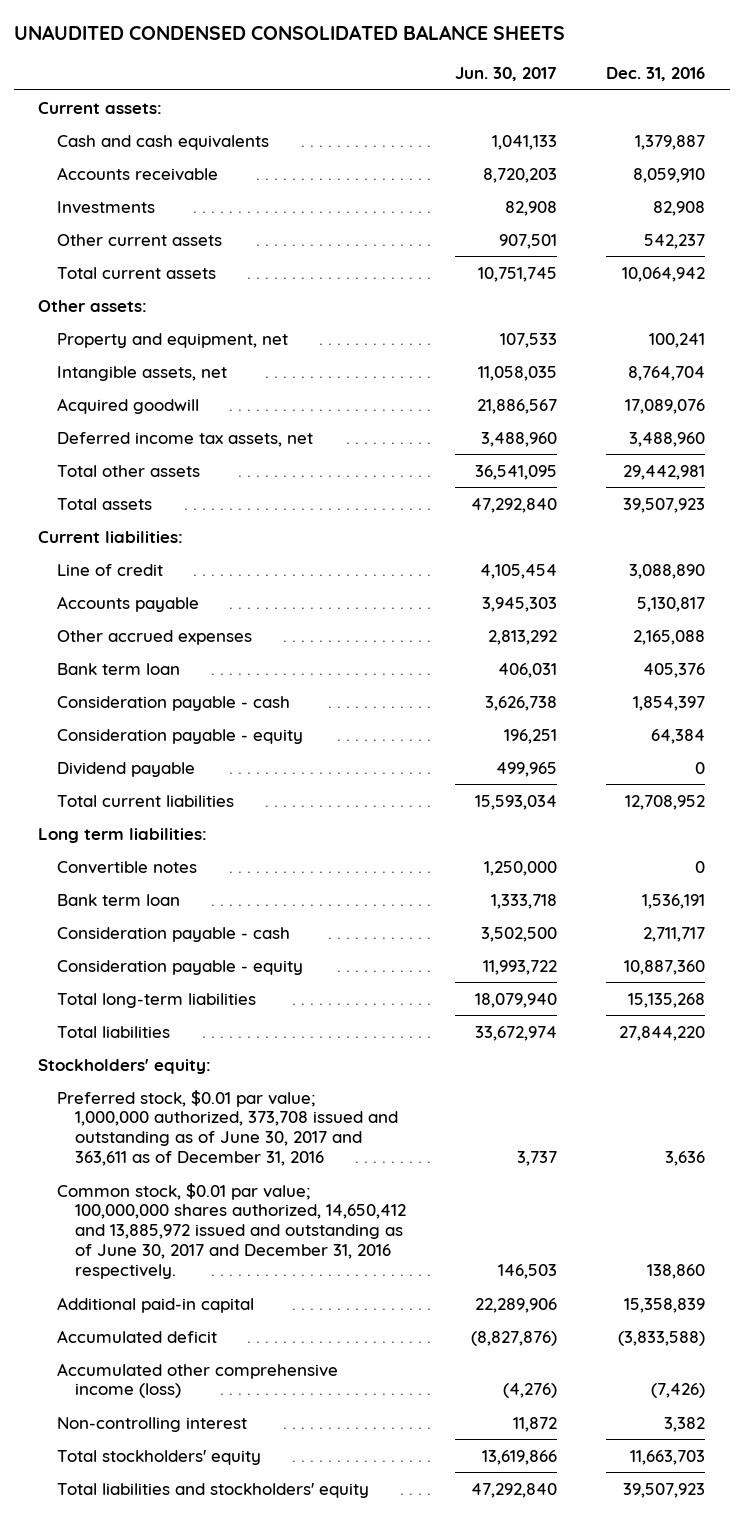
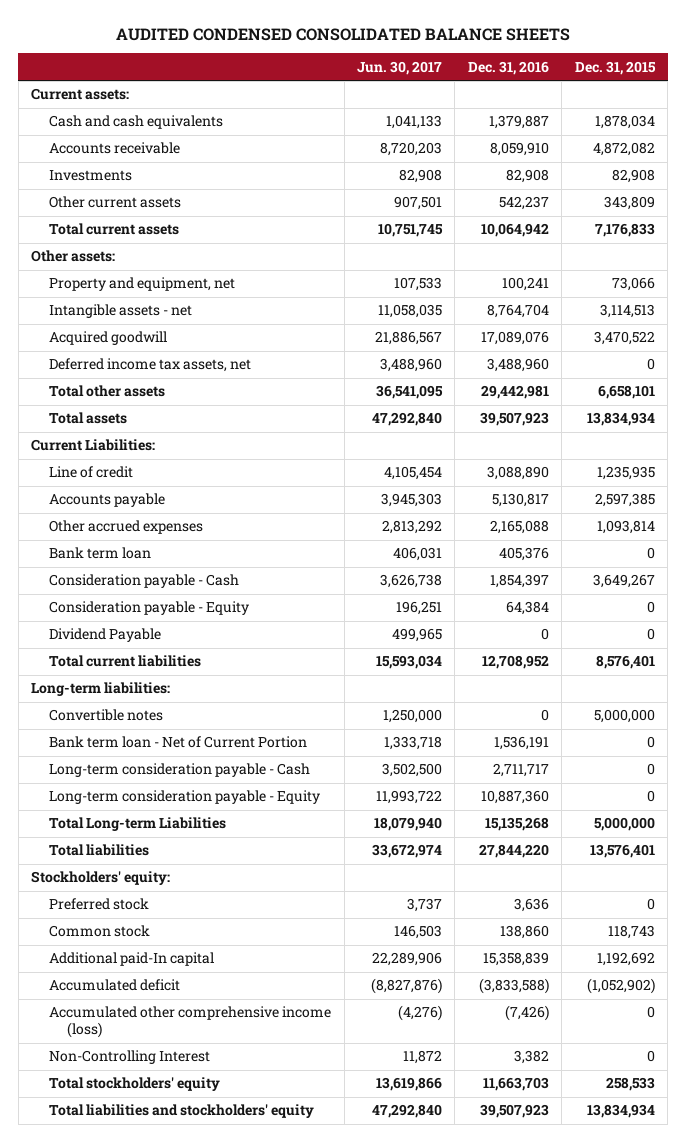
[13,25,565,41] UNAUDITED CONDENSED CONSOLIDATED BALANCE SHEETS -> [115,27,570,41] AUDITED CONDENSED CONSOLIDATED BALANCE SHEETS
none -> [574,60,656,75] Dec. 31, 2015
[56,365,227,381] Intangible assets, net -> [49,304,193,319] Intangible assets - net
[38,530,184,543] Current liabilities: -> [31,439,156,452] Current Liabilities:
[56,695,290,711] Consideration payable - cash -> [49,574,240,589] Consideration payable - Cash
[56,728,303,744] Consideration payable - equity -> [49,601,250,616] Consideration payable - Equity
[56,761,195,777] Dividend payable -> [49,628,162,643] Dividend Payable
[38,827,208,843] Long term liabilities: -> [31,682,171,697] Long-term liabilities:
[56,893,180,906] Bank term loan -> [49,736,308,749] Bank term loan - Net of Current Portion
[56,926,290,942] Consideration payable - cash -> [49,763,311,778] Long-term consideration payable - Cash
[56,959,303,975] Consideration payable - equity -> [49,790,321,805] Long-term consideration payable - Equity
[56,992,256,1008] Total long-term liabilities -> [49,817,227,832] Total Long-term Liabilities
[56,1089,399,1167] Preferred stock, $0.01 par value; 1,000,000 authorized, 373,708 issued and outstanding as of June 30, 2017 and 363,611 as of December 31, 2016 -> [49,898,150,911] Preferred stock
[56,1182,407,1280] Common stock, $0.01 par value; 100,000,000 shares authorized, 14,650,412 and 13,885,972 issued and outstanding as of June 30, 2017 and December 31, 2016 respectively. -> [49,925,151,938] Common stock
[56,1296,254,1313] Additional paid-in capital -> [49,952,215,967] Additional paid-In capital
[56,1416,247,1432] Non-controlling interest -> [49,1050,211,1065] Non-Controlling Interest

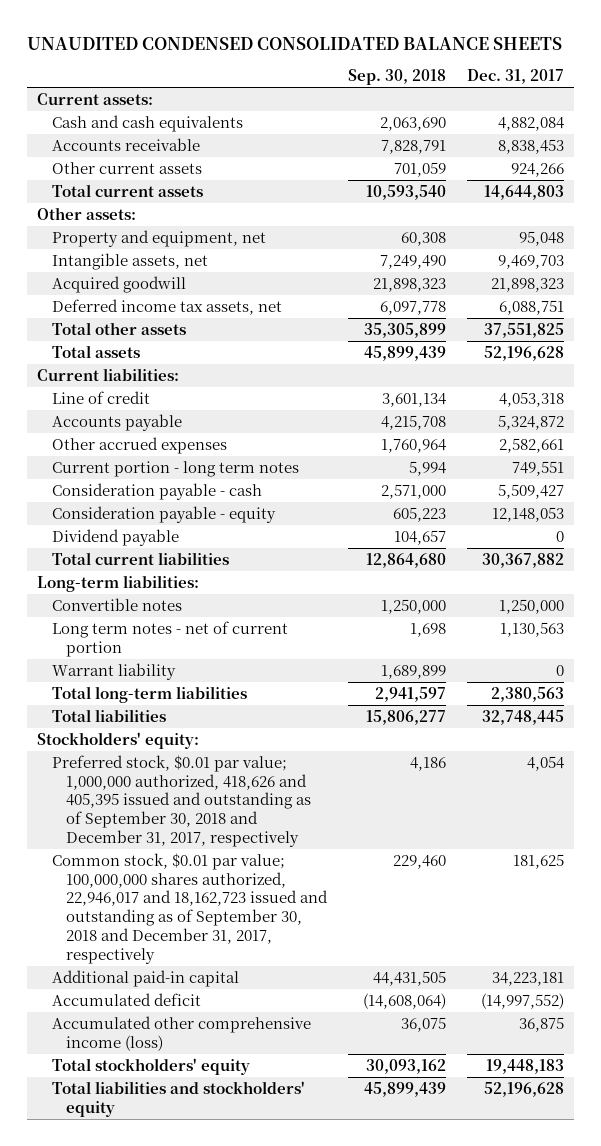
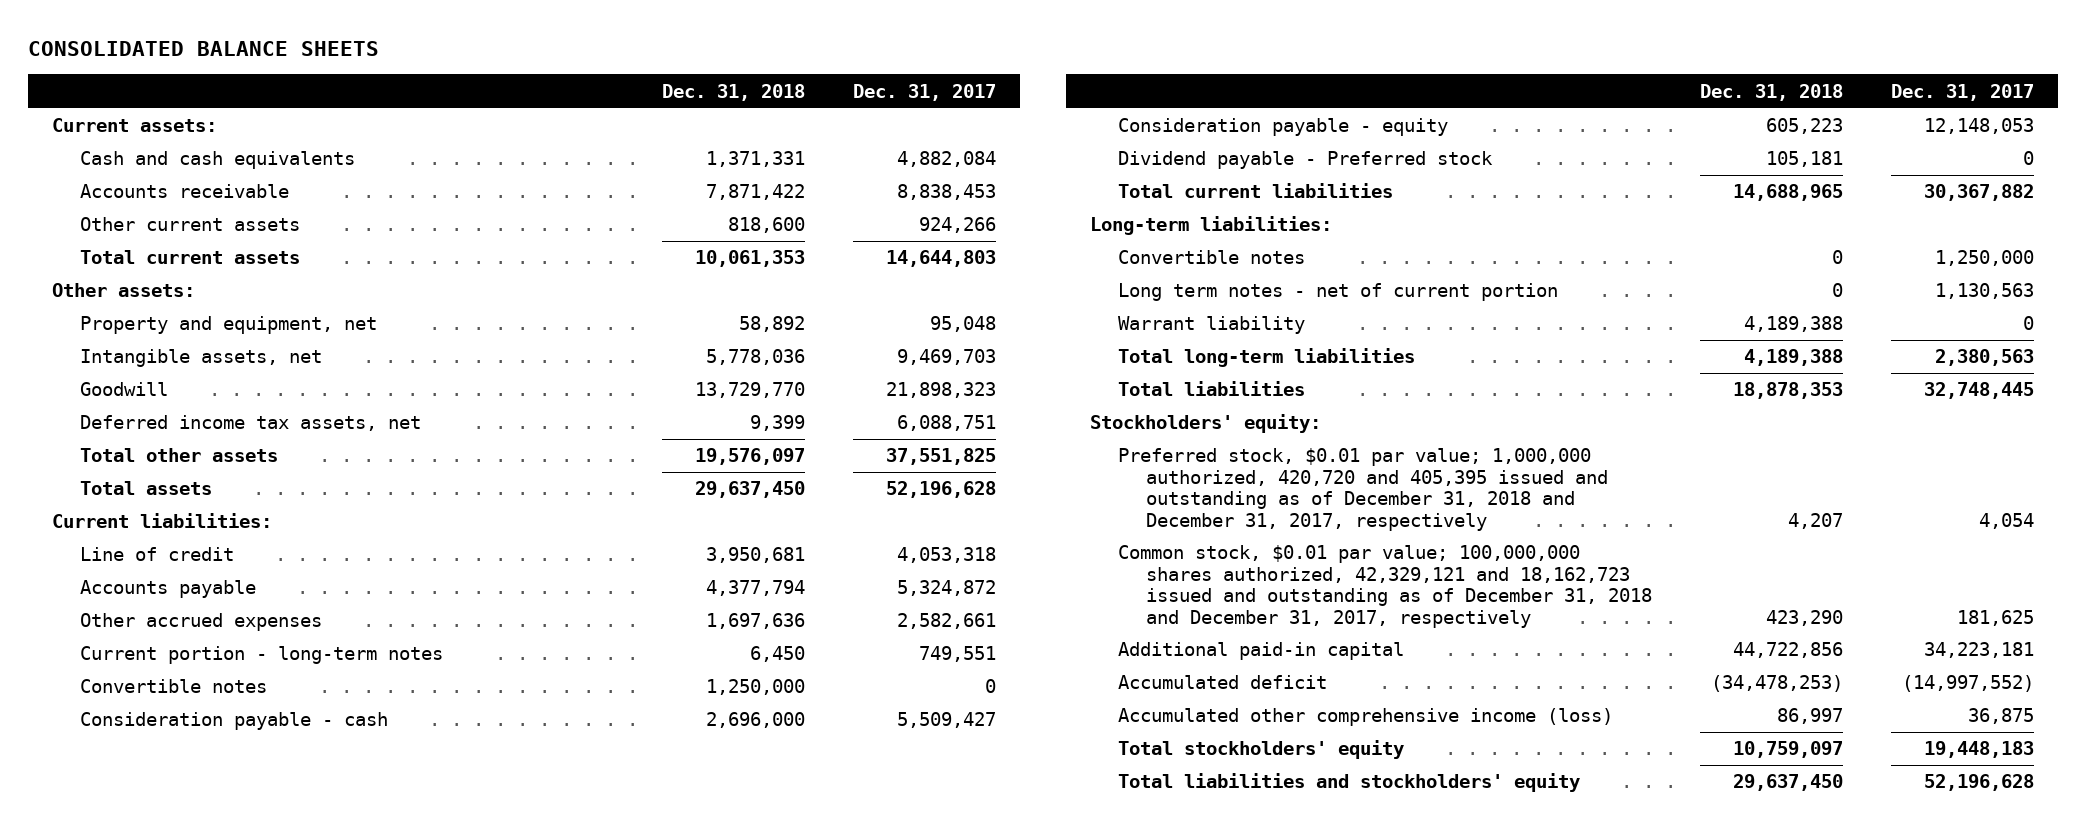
[26,36,562,50] UNAUDITED CONDENSED CONSOLIDATED BALANCE SHEETS -> [27,41,379,57] CONSOLIDATED BALANCE SHEETS
[348,69,447,86] Sep. 30, 2018 -> none
none -> [661,83,805,101] Dec. 31, 2018
[51,275,186,293] Acquired goodwill -> [79,382,168,397] Goodwill
[51,460,299,477] Current portion - long term notes -> [79,646,443,665] Current portion - long-term notes
none -> [79,679,267,694] Convertible notes
[51,528,179,546] Dividend payable -> [1117,151,1493,170] Dividend payable - Preferred stock
[51,754,312,847] Preferred stock, $0.01 par value; 1,000,000 authorized, 418,626 and 405,395 issued and outstanding as of September 30, 2018 and December 31, 2017, respectively -> [1117,448,1608,531] Preferred stock, $0.01 par value; 1,000,000 authorized, 420,720 and 405,395 issued and outstanding as of December 31, 2018 and December 31, 2017, respectively
[51,852,329,964] Common stock, $0.01 par value; 100,000,000 shares authorized, 22,946,017 and 18,162,723 issued and outstanding as of September 30, 2018 and December 31, 2017, respectively -> [1117,545,1652,628] Common stock, $0.01 par value; 100,000,000 shares authorized, 42,329,121 and 18,162,723 issued and outstanding as of December 31, 2018 and December 31, 2017, respectively

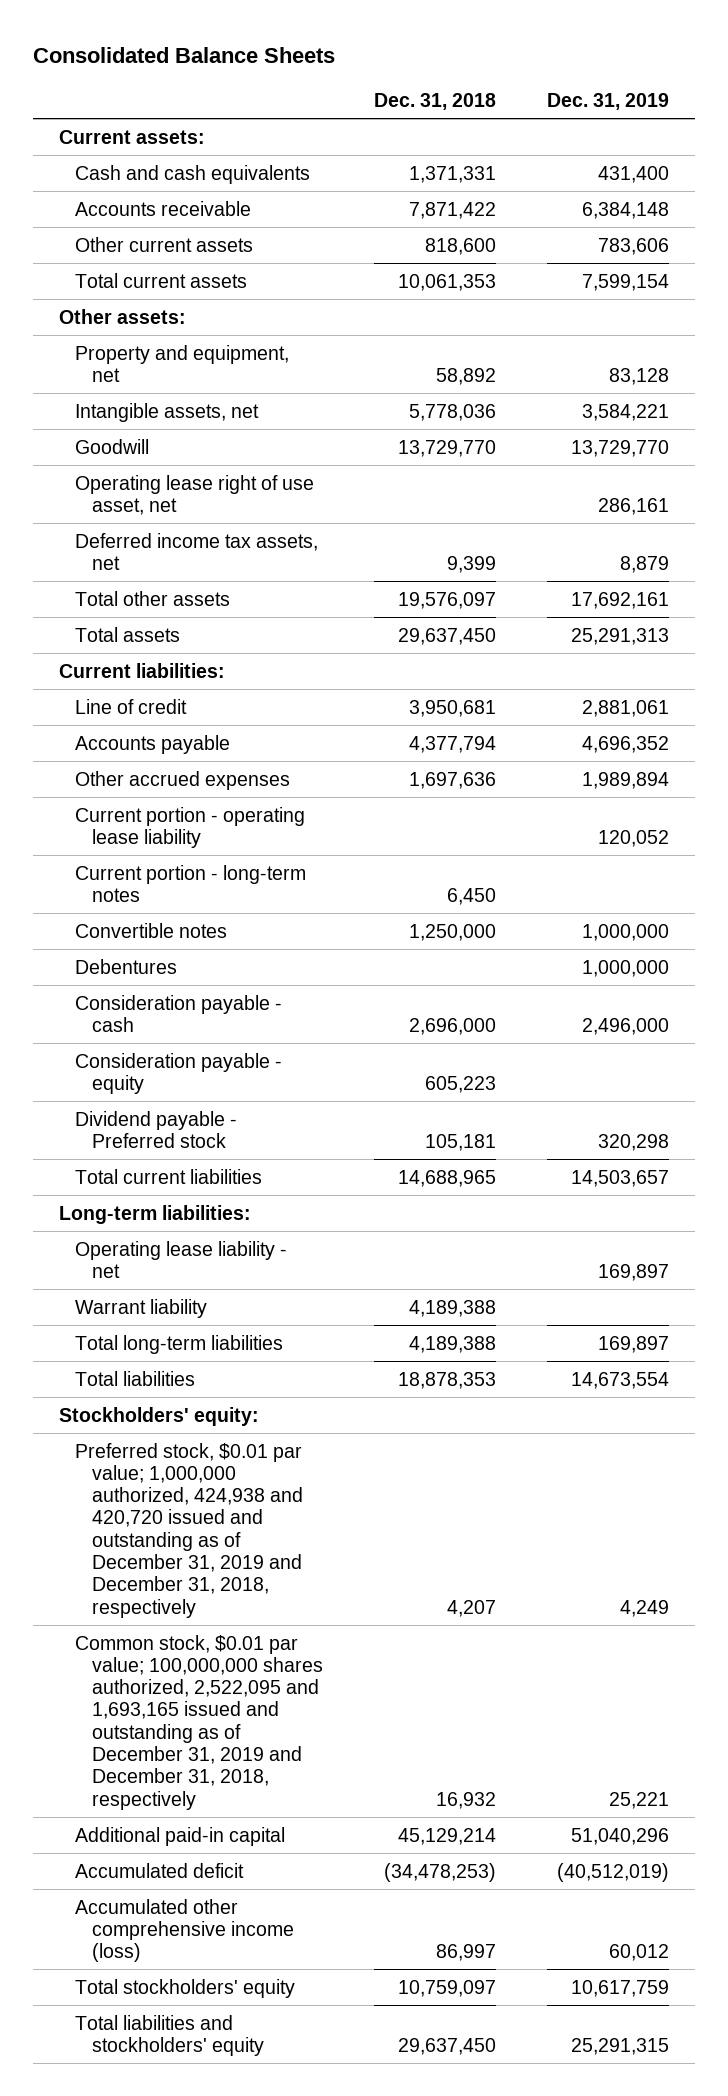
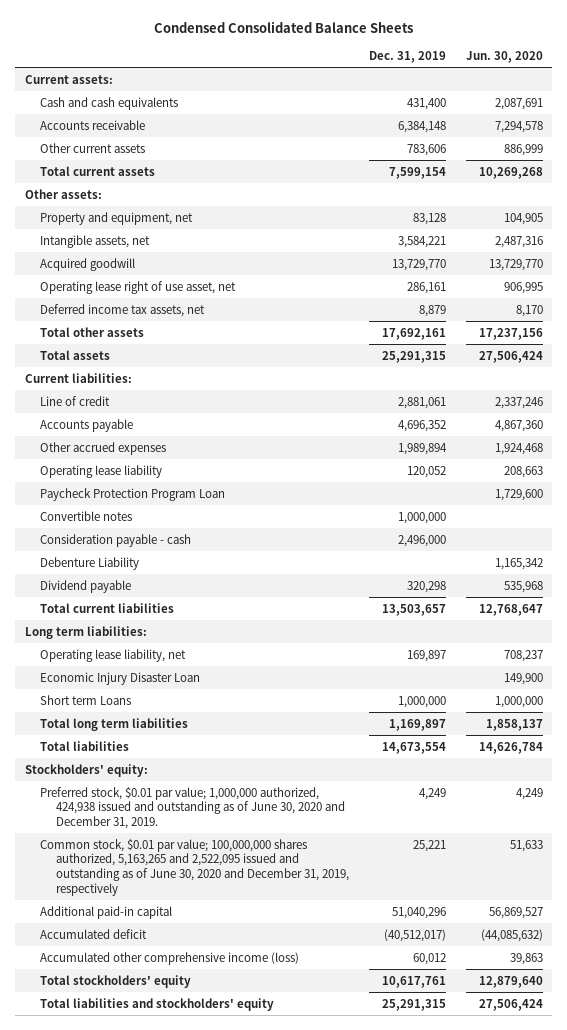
[33,47,336,64] Consolidated Balance Sheets -> [153,20,413,33] Condensed Consolidated Balance Sheets
[373,93,496,111] Dec. 31, 2018 -> none
none -> [465,51,543,64] Jun. 30, 2020
[75,438,150,454] Goodwill -> [40,257,136,271] Acquired goodwill
[571,627,670,645] 25,291,313 -> [381,350,446,363] 25,291,315
[75,864,307,902] Current portion - long-term notes -> none
[75,806,306,848] Current portion - operating lease liability -> [40,464,163,478] Operating lease liability
none -> [40,487,226,501] Paycheck Protection Program Loan
[75,958,178,974] Debentures -> none
[75,1052,283,1094] Consideration payable - equity -> none
[75,1298,208,1318] Warrant liability -> none
none -> [40,556,140,570] Debenture Liability
[75,1110,238,1148] Dividend payable - Preferred stock -> [40,579,132,593] Dividend payable
[571,1169,670,1187] 14,503,657 -> [381,603,446,616] 13,503,657
[58,1204,251,1224] Long-term liabilities: -> [24,625,147,639] Long term liabilities:
[75,1240,288,1278] Operating lease liability - net -> [40,648,187,662] Operating lease liability, net
none -> [40,671,201,685] Economic Injury Disaster Loan
none -> [40,694,132,705] Short term Loans
[75,1334,284,1354] Total long-term liabilities -> [40,717,189,731] Total long term liabilities
[598,1335,670,1353] 169,897 -> [388,718,446,731] 1,169,897
[75,1442,303,1618] Preferred stock, $0.01 par value; 1,000,000 authorized, 424,938 and 420,720 issued and outstanding as of December 31, 2019 and December 31, 2018, respectively -> [40,786,345,829] Preferred stock, $0.01 par value; 1,000,000 authorized, 424,938 issued and outstanding as of June 30, 2020 and December 31, 2019.
[75,1634,323,1810] Common stock, $0.01 par value; 100,000,000 shares authorized, 2,522,095 and 1,693,165 issued and outstanding as of December 31, 2019 and December 31, 2018, respectively -> [40,838,349,896] Common stock, $0.01 par value; 100,000,000 shares authorized, 5,163,265 and 2,522,095 issued and outstanding as of June 30, 2020 and December 31, 2019, respectively
[557,1862,670,1882] (40,512,019) -> [383,928,446,942] (40,512,017)
[571,1979,670,1997] 10,617,759 -> [381,975,446,988] 10,617,761

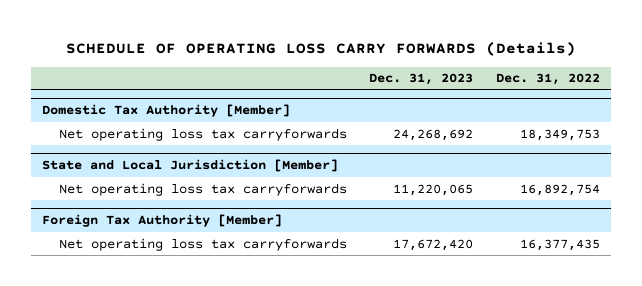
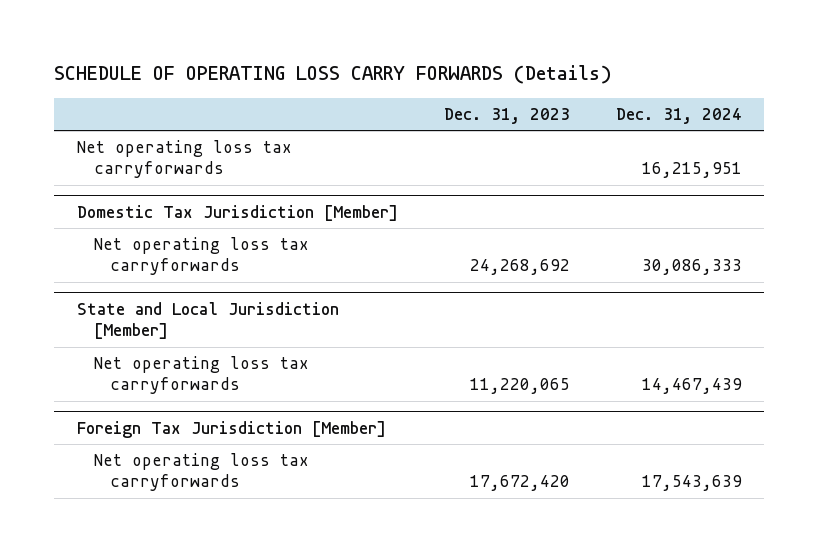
[496,73,601,86] Dec. 31, 2022 -> none
none -> [615,108,742,125] Dec. 31, 2024
none -> [76,140,292,179] Net operating loss tax carryforwards
[42,104,291,118] Domestic Tax Authority [Member] -> [76,204,398,221] Domestic Tax Jurisdiction [Member]
[42,214,283,228] Foreign Tax Authority [Member] -> [76,420,386,438] Foreign Tax Jurisdiction [Member]

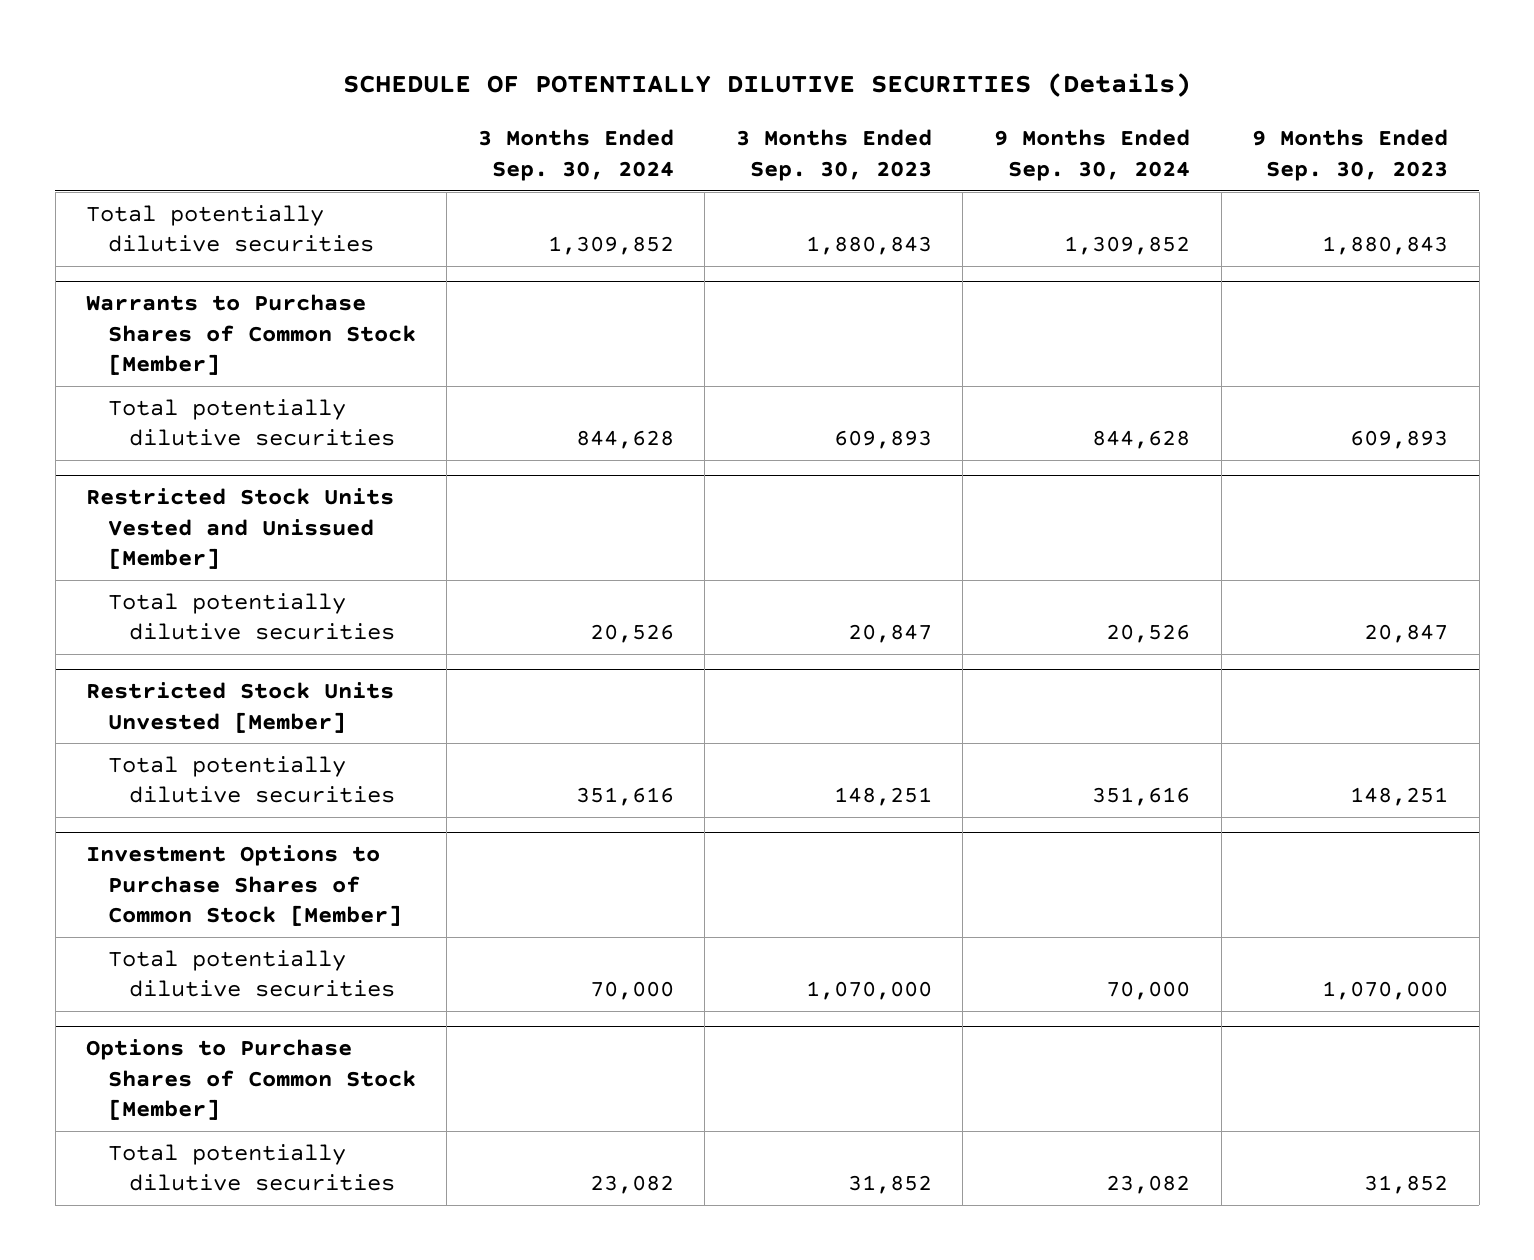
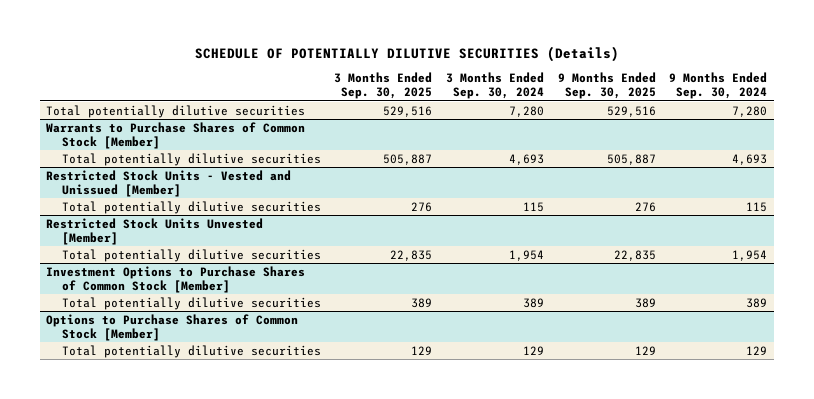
[735,129,932,181] 3 Months Ended Sep. 30, 2023 -> none
[1252,129,1449,181] 9 Months Ended Sep. 30, 2023 -> none
none -> [334,72,433,100] 3 Months Ended Sep. 30, 2025
none -> [557,72,656,100] 9 Months Ended Sep. 30, 2025
[547,236,674,256] 1,309,852 -> [509,105,545,117] 7,280
[1063,236,1190,256] 1,309,852 -> [732,105,768,117] 7,280
[575,430,674,450] 844,628 -> [509,153,545,165] 4,693
[1091,430,1190,450] 844,628 -> [732,153,768,165] 4,693
[86,488,395,570] Restricted Stock Units Vested and Unissued [Member] -> [46,169,292,197] Restricted Stock Units - Vested and Unissued [Member]
[589,624,674,644] 20,526 -> [523,201,545,212] 115
[1105,624,1190,644] 20,526 -> [746,201,768,212] 115
[575,787,674,807] 351,616 -> [509,249,545,261] 1,954
[1091,787,1190,807] 351,616 -> [732,249,768,261] 1,954
[589,981,674,1001] 70,000 -> [523,297,545,308] 389
[1105,981,1190,1001] 70,000 -> [746,297,768,308] 389
[589,1175,674,1195] 23,082 -> [523,345,545,355] 129
[1105,1175,1190,1195] 23,082 -> [746,345,768,355] 129

